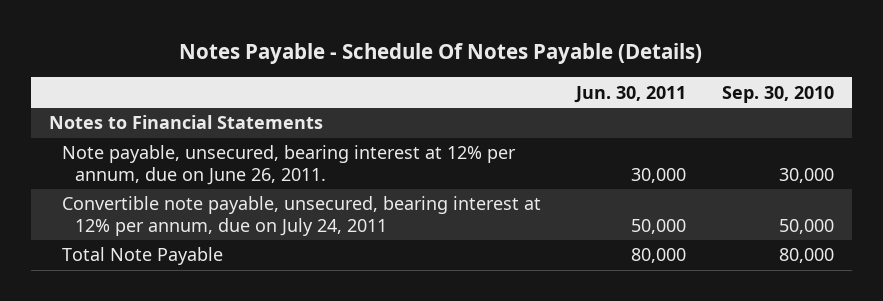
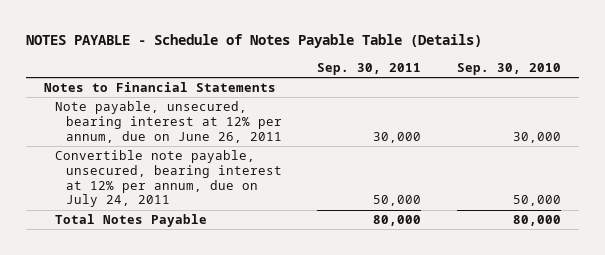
[179,43,703,65] Notes Payable - Schedule Of Notes Payable (Details) -> [26,34,483,49] NOTES PAYABLE - Schedule of Notes Payable Table (Details)
[574,85,687,103] Jun. 30, 2011 -> none
none -> [317,62,422,75] Sep. 30, 2011
[61,145,516,185] Note payable, unsecured, bearing interest at 12% per annum, due on June 26, 2011. -> [54,101,282,143] Note payable, unsecured, bearing interest at 12% per annum, due on June 26, 2011
[61,247,223,266] Total Note Payable -> [54,214,207,228] Total Notes Payable

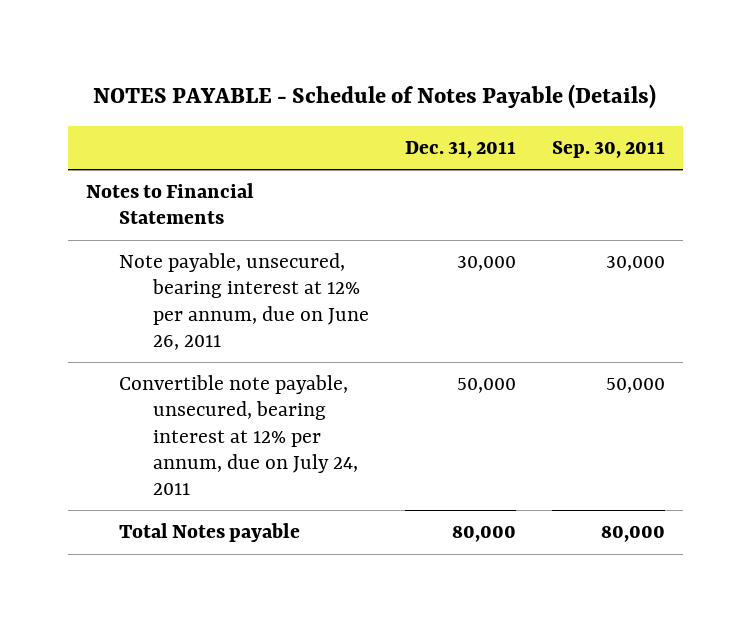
[26,34,483,49] NOTES PAYABLE - Schedule of Notes Payable Table (Details) -> [93,84,657,110] NOTES PAYABLE - Schedule of Notes Payable (Details)
[457,62,562,75] Sep. 30, 2010 -> none
none -> [404,140,516,158] Dec. 31, 2011
[54,214,207,228] Total Notes Payable -> [119,523,301,543] Total Notes payable

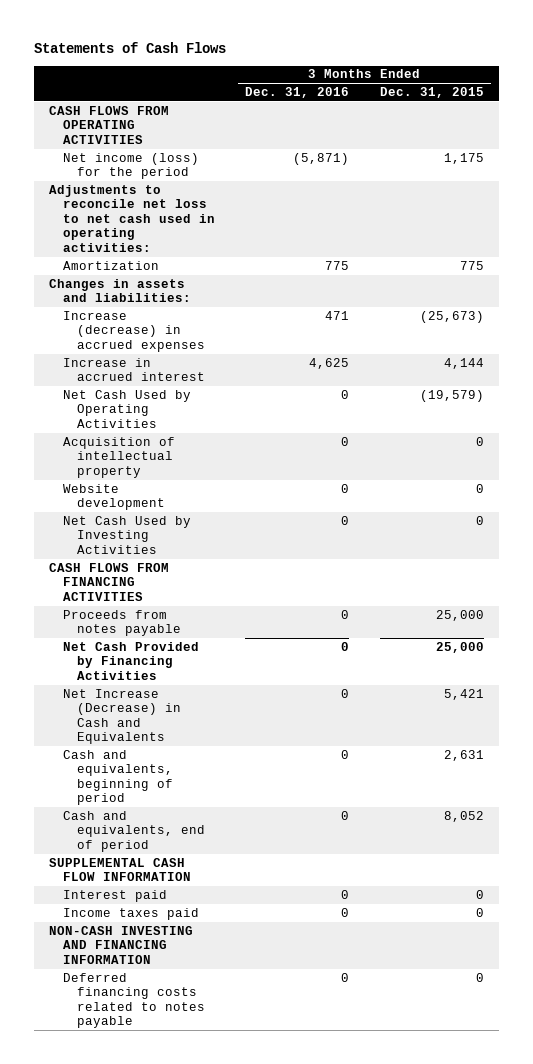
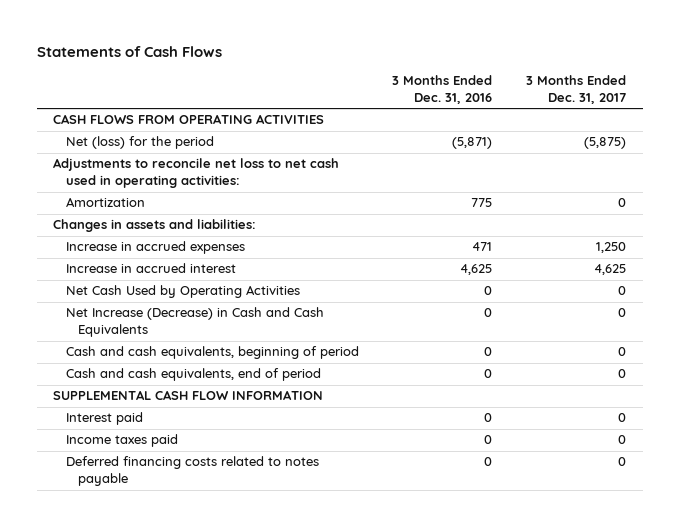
[379,87,484,99] Dec. 31, 2015 -> none
none -> [526,75,627,104] 3 Months Ended Dec. 31, 2017
[63,152,200,180] Net income (loss) for the period -> [65,136,214,150] Net (loss) for the period
[63,310,205,352] Increase (decrease) in accrued expenses -> [65,241,245,255] Increase in accrued expenses
[63,436,176,478] Acquisition of intellectual property -> none
[63,483,165,511] Website development -> none
[63,515,192,554] Net Cash Used by Investing Activities -> none
[49,562,170,601] CASH FLOWS FROM FINANCING ACTIVITIES -> none
[63,609,181,637] Proceeds from notes payable -> none
[63,641,200,680] Net Cash Provided by Financing Activities -> none
[63,688,181,745] Net Increase (Decrease) in Cash and Equivalents -> [65,307,324,338] Net Increase (Decrease) in Cash and Cash Equivalents
[63,749,173,806] Cash and equivalents, beginning of period -> [65,346,359,360] Cash and cash equivalents, beginning of period
[63,810,205,852] Cash and equivalents, end of period -> [65,368,321,382] Cash and cash equivalents, end of period
[49,925,194,964] NON-CASH INVESTING AND FINANCING INFORMATION -> none

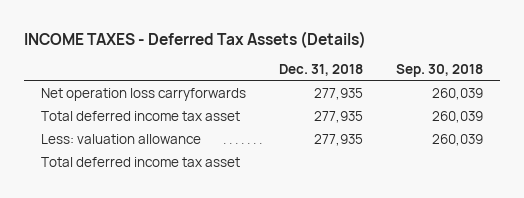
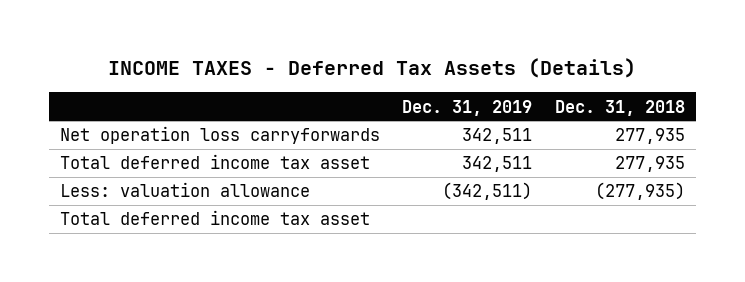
[396,64,484,78] Sep. 30, 2018 -> none
none -> [402,99,533,116] Dec. 31, 2019
[313,134,363,147] 277,935 -> [595,182,686,201] (277,935)

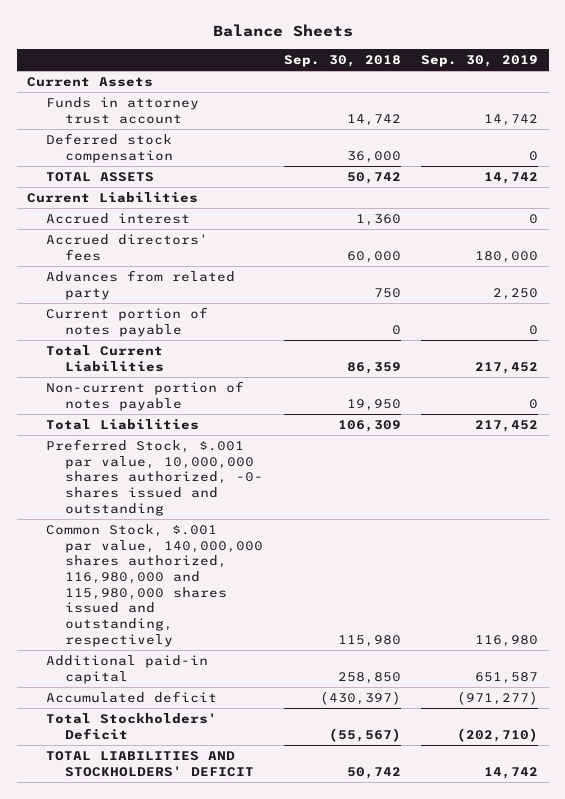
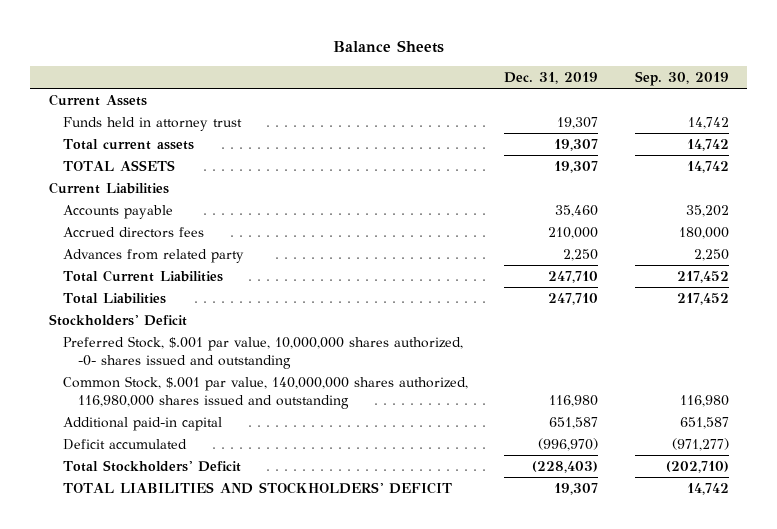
[283,54,401,67] Sep. 30, 2018 -> none
none -> [504,72,599,85] Dec. 31, 2019
[46,133,174,163] Deferred stock compensation -> none
[46,97,200,124] Funds in attorney trust account -> [63,116,243,131] Funds held in attorney trust
none -> [63,138,195,150] Total current assets
[46,213,191,225] Accrued interest -> none
none -> [63,204,174,219] Accounts payable
[46,234,209,261] Accrued directors' fees -> [63,226,205,238] Accrued directors fees
[46,307,209,337] Current portion of notes payable -> none
[46,381,245,411] Non-current portion of notes payable -> none
none -> [48,313,187,326] Stockholders' Deficit
[46,524,264,647] Common Stock, $.001 par value, 140,000,000 shares authorized, 116,980,000 and 115,980,000 shares issued and outstanding, respectively -> [63,375,469,409] Common Stock, $.001 par value, 140,000,000 shares authorized, 116,980,000 shares issued and outstanding
[46,691,218,704] Accumulated deficit -> [63,438,188,450] Deficit accumulated

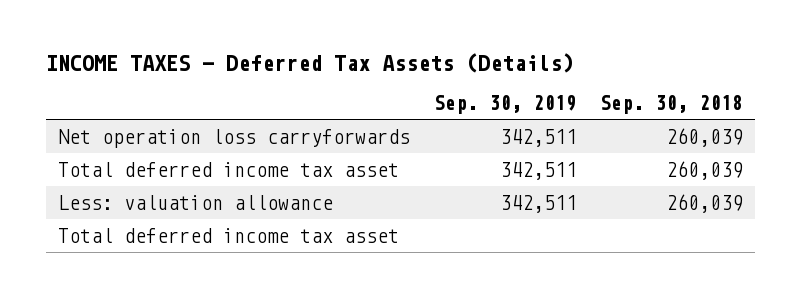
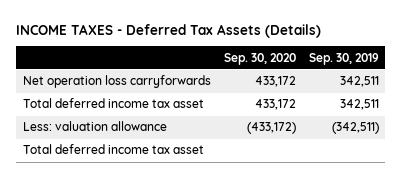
[600,95,744,115] Sep. 30, 2018 -> none
none -> [223,52,296,65] Sep. 30, 2020
[499,194,577,213] 342,511 -> [331,122,379,135] (342,511)

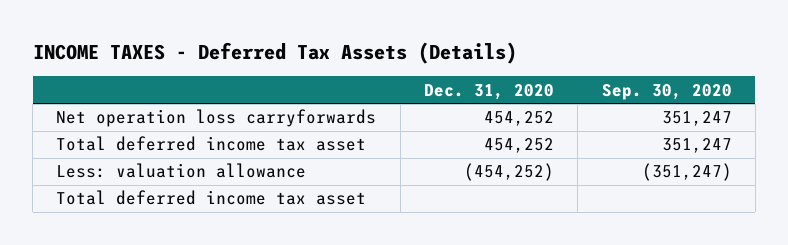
[308,52,379,65] Sep. 30, 2019 -> none
none -> [424,83,555,100] Dec. 31, 2020
[254,76,296,88] 433,172 -> [661,111,732,127] 351,247
[254,99,296,111] 433,172 -> [661,138,732,154] 351,247
[246,122,296,135] (433,172) -> [641,163,732,182] (351,247)

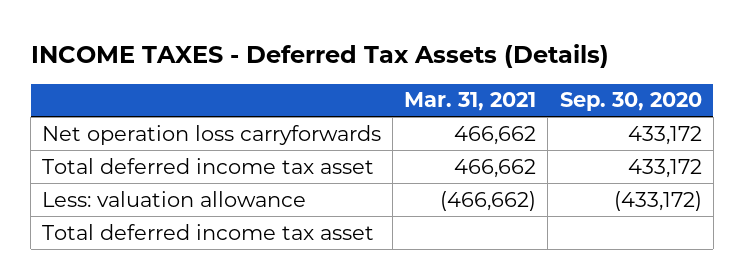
[424,83,555,100] Dec. 31, 2020 -> none
none -> [404,92,537,112] Mar. 31, 2021
[661,111,732,127] 351,247 -> [627,125,702,145] 433,172
[661,138,732,154] 351,247 -> [627,158,702,178] 433,172
[641,163,732,182] (351,247) -> [613,190,702,211] (433,172)

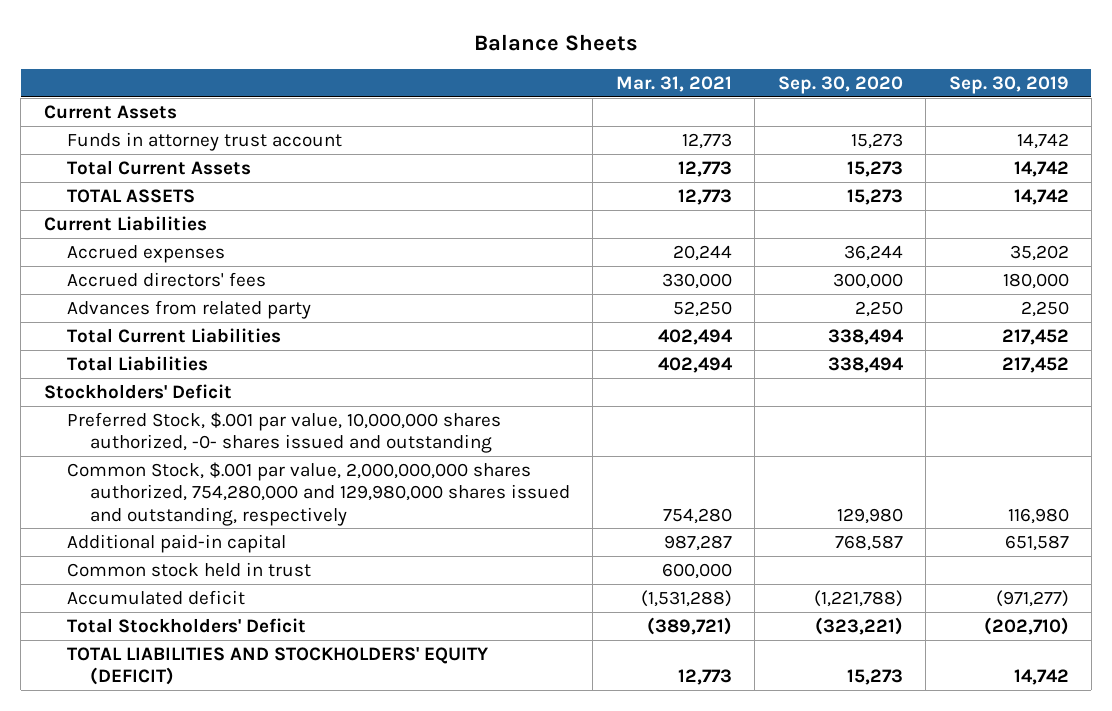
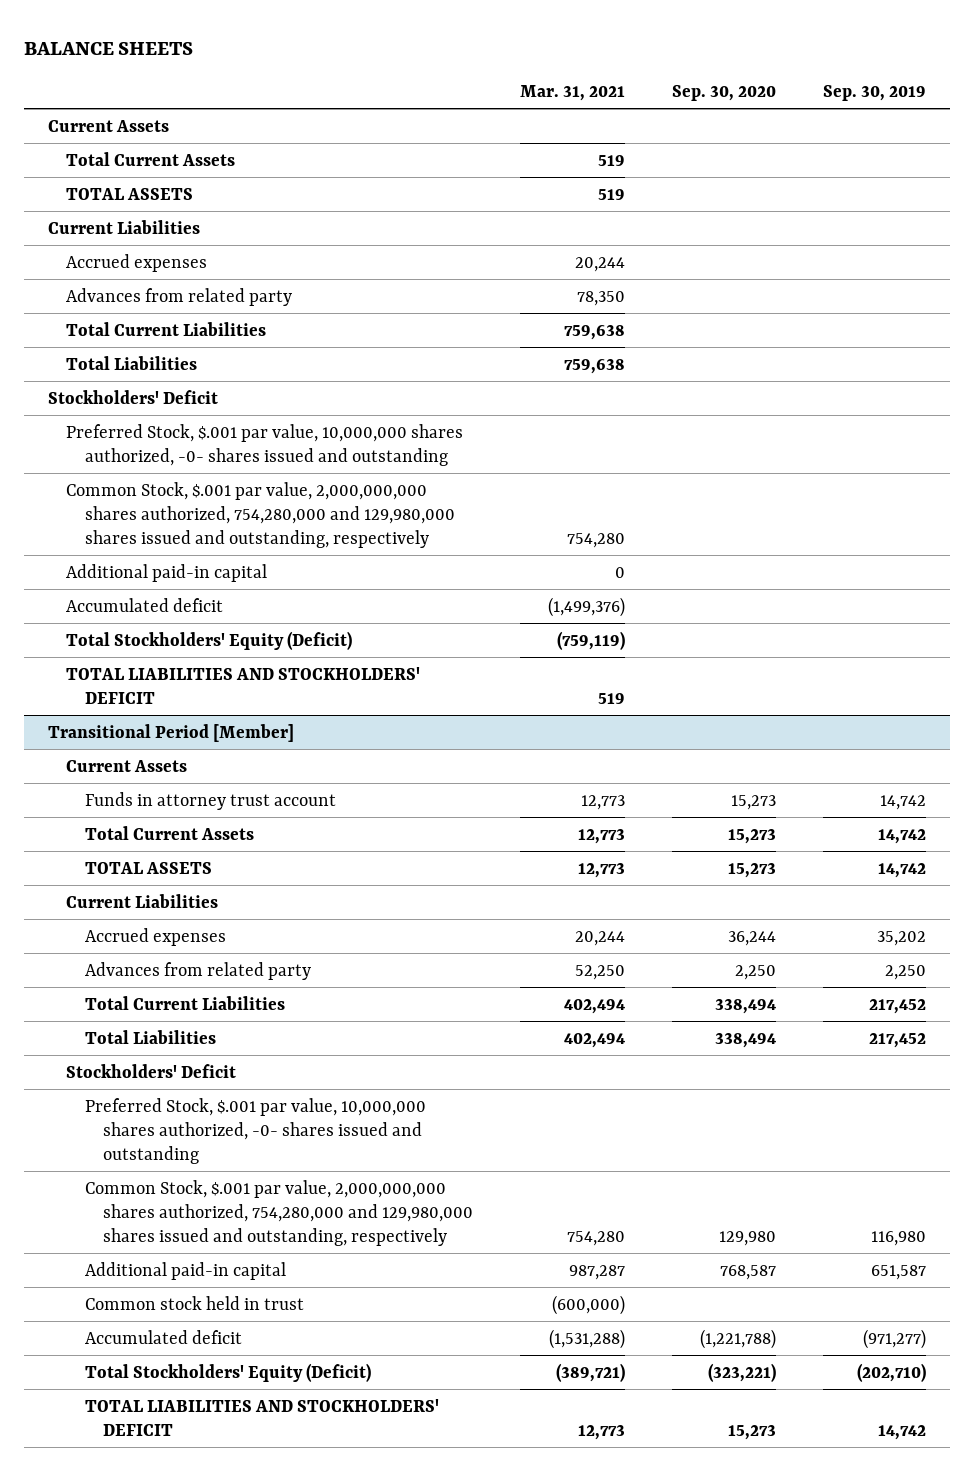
[474,34,639,52] Balance Sheets -> [24,41,194,55] BALANCE SHEETS
none -> [66,151,236,166] Total Current Assets
none -> [66,187,194,200] TOTAL ASSETS
none -> [47,219,200,234] Current Liabilities
none -> [66,253,208,272] Accrued expenses
none -> [66,287,293,306] Advances from related party
none -> [66,321,267,336] Total Current Liabilities
none -> [66,355,198,370] Total Liabilities
none -> [47,389,218,404] Stockholders' Deficit
none -> [66,423,464,466] Preferred Stock, $.001 par value, 10,000,000 shares authorized, -0- shares issued and outstanding
none -> [66,481,455,548] Common Stock, $.001 par value, 2,000,000,000 shares authorized, 754,280,000 and 129,980,000 shares issued and outstanding, respectively
none -> [66,563,268,582] Additional paid-in capital
none -> [66,597,224,612] Accumulated deficit
none -> [66,630,353,650] Total Stockholders' Equity (Deficit)
none -> [66,666,421,704] TOTAL LIABILITIES AND STOCKHOLDERS' DEFICIT
none -> [47,723,294,742] Transitional Period [Member]
none -> [66,759,188,772] Current Assets
[66,271,266,287] Accrued directors' fees -> none
[661,562,732,579] 600,000 -> [552,1294,626,1315] (600,000)
[66,617,306,633] Total Stockholders' Deficit -> [84,1362,371,1382] Total Stockholders' Equity (Deficit)
[66,646,488,686] TOTAL LIABILITIES AND STOCKHOLDERS' EQUITY (DEFICIT) -> [84,1398,439,1436] TOTAL LIABILITIES AND STOCKHOLDERS' DEFICIT

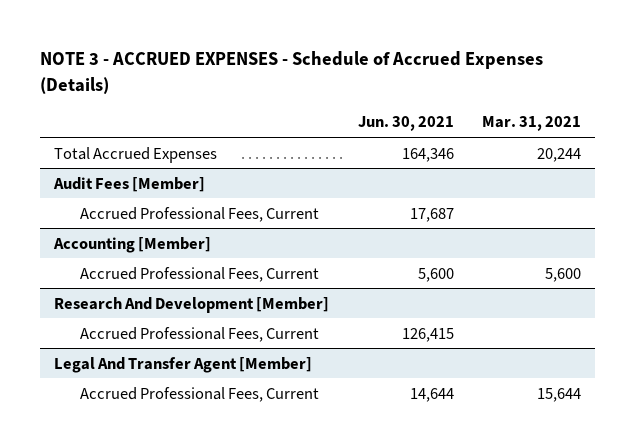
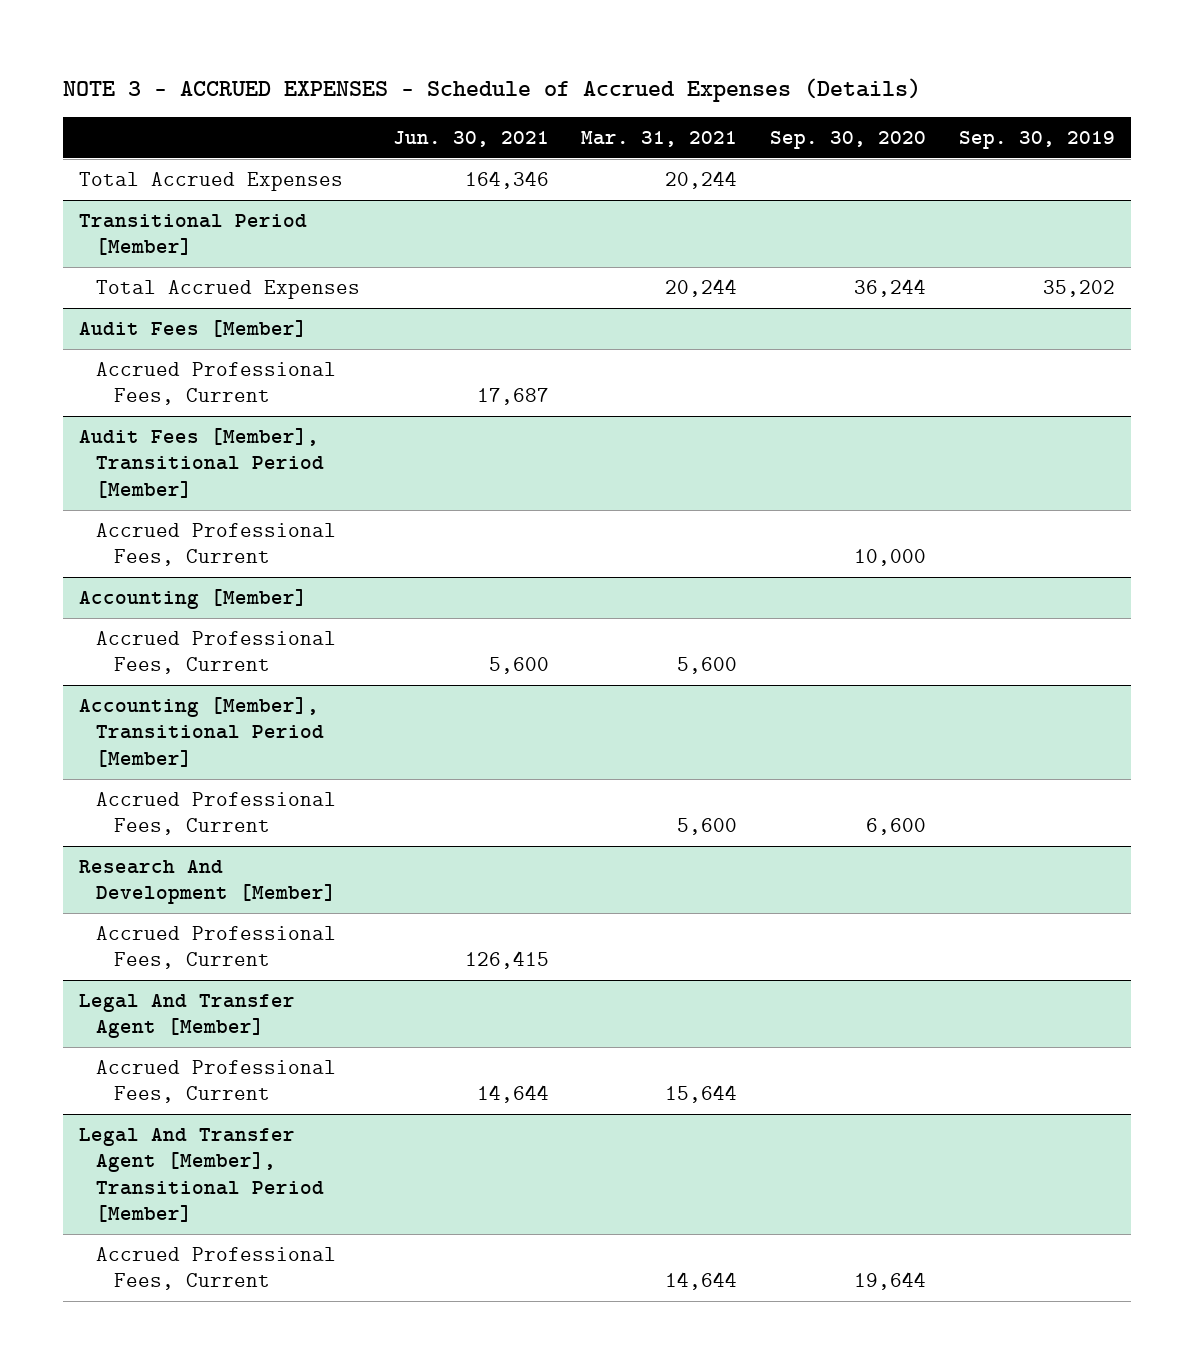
none -> [770,131,927,150] Sep. 30, 2020
none -> [958,131,1115,150] Sep. 30, 2019
none -> [78,213,307,256] Transitional Period [Member]
none -> [96,279,361,299] Total Accrued Expenses
none -> [78,427,325,498] Audit Fees [Member], Transitional Period [Member]
none -> [96,522,337,567] Accrued Professional Fees, Current
none -> [78,696,325,767] Accounting [Member], Transitional Period [Member]
none -> [96,791,337,836] Accrued Professional Fees, Current
none -> [78,1127,325,1223] Legal And Transfer Agent [Member], Transitional Period [Member]
none -> [96,1246,337,1291] Accrued Professional Fees, Current

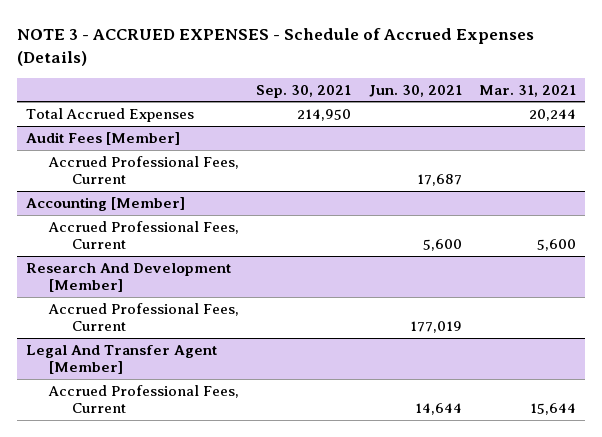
[770,131,927,150] Sep. 30, 2020 -> none
[958,131,1115,150] Sep. 30, 2019 -> none
none -> [256,84,352,98] Sep. 30, 2021
[78,171,343,191] Total Accrued Expenses -> none
[78,213,307,256] Transitional Period [Member] -> none
[78,427,325,498] Audit Fees [Member], Transitional Period [Member] -> none
[96,522,337,567] Accrued Professional Fees, Current -> none
[78,696,325,767] Accounting [Member], Transitional Period [Member] -> none
[96,791,337,836] Accrued Professional Fees, Current -> none
[464,951,549,970] 126,415 -> [409,321,462,334] 177,019
[78,1127,325,1223] Legal And Transfer Agent [Member], Transitional Period [Member] -> none
[96,1246,337,1291] Accrued Professional Fees, Current -> none

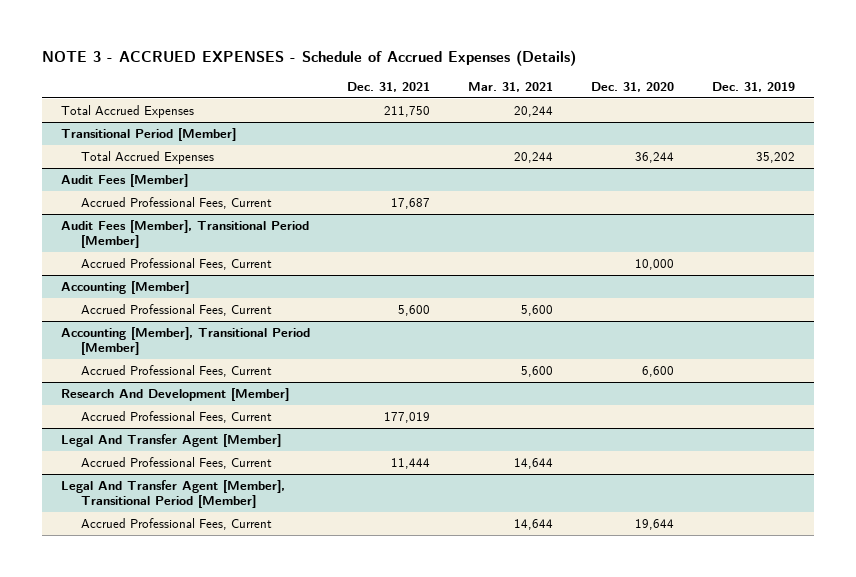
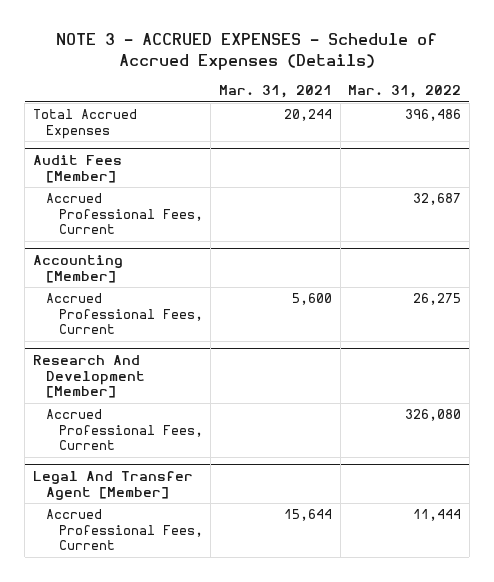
[347,81,431,92] Dec. 31, 2021 -> none
[591,81,675,92] Dec. 31, 2020 -> none
[711,81,795,92] Dec. 31, 2019 -> none
none -> [348,85,462,99] Mar. 31, 2022
[60,128,236,142] Transitional Period [Member] -> none
[80,151,214,165] Total Accrued Expenses -> none
[60,220,309,248] Audit Fees [Member], Transitional Period [Member] -> none
[80,258,272,271] Accrued Professional Fees, Current -> none
[60,327,310,355] Accounting [Member], Transitional Period [Member] -> none
[80,365,272,378] Accrued Professional Fees, Current -> none
[60,480,285,508] Legal And Transfer Agent [Member], Transitional Period [Member] -> none
[80,518,272,531] Accrued Professional Fees, Current -> none
[514,458,554,470] 14,644 -> [284,509,333,522] 15,644

